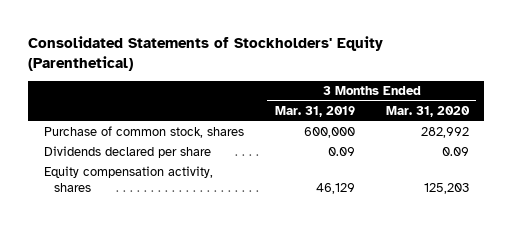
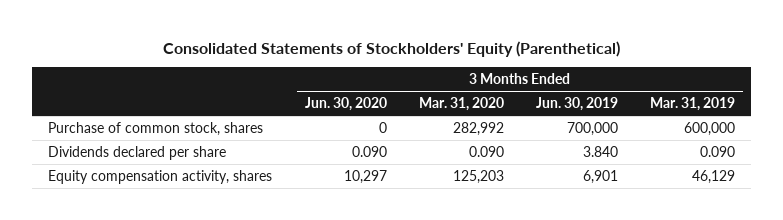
none -> [304,97,387,112] Jun. 30, 2020
none -> [535,97,618,112] Jun. 30, 2019
[327,147,355,157] 0.09 -> [700,145,736,157] 0.090
[441,147,469,157] 0.09 -> [468,145,504,157] 0.090

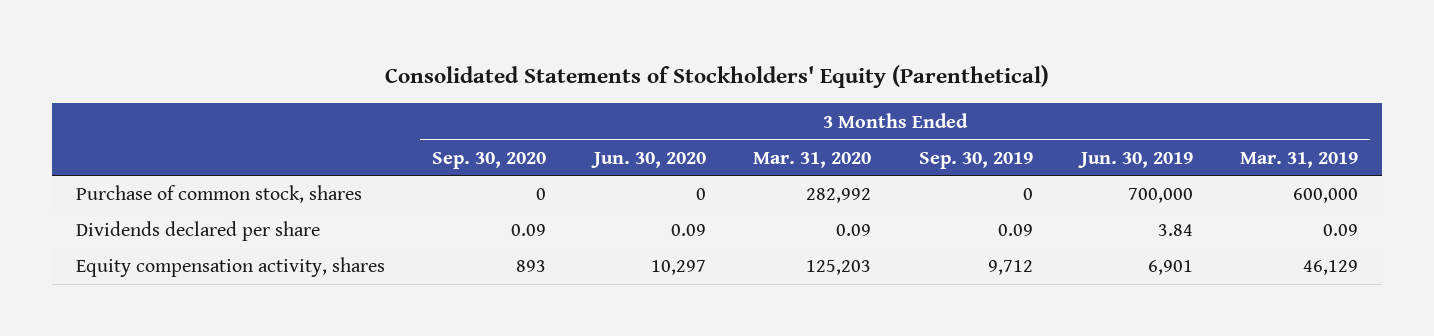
none -> [432,151,547,169] Sep. 30, 2020
none -> [919,151,1034,169] Sep. 30, 2019
[351,145,387,157] 0.090 -> [670,224,706,237] 0.09
[468,145,504,157] 0.090 -> [836,224,872,237] 0.09
[582,145,618,157] 3.840 -> [1157,224,1193,237] 3.84
[700,145,736,157] 0.090 -> [1323,224,1359,237] 0.09

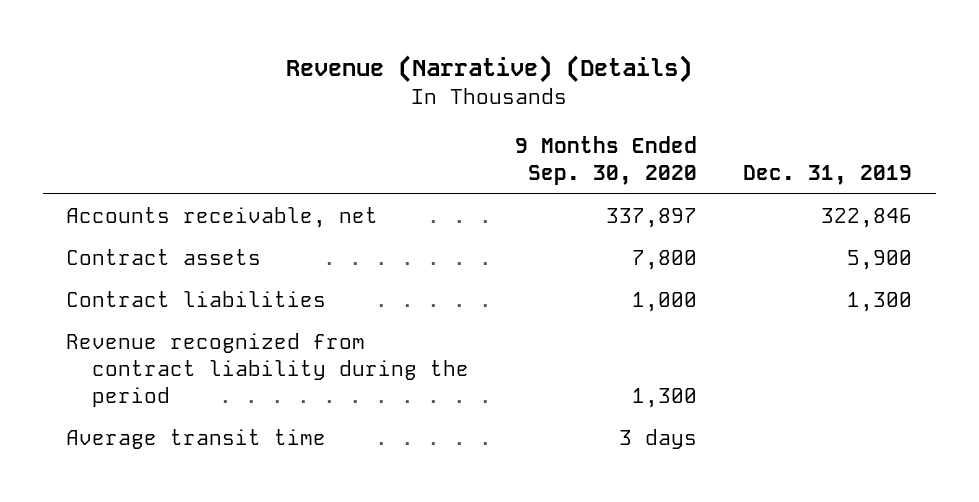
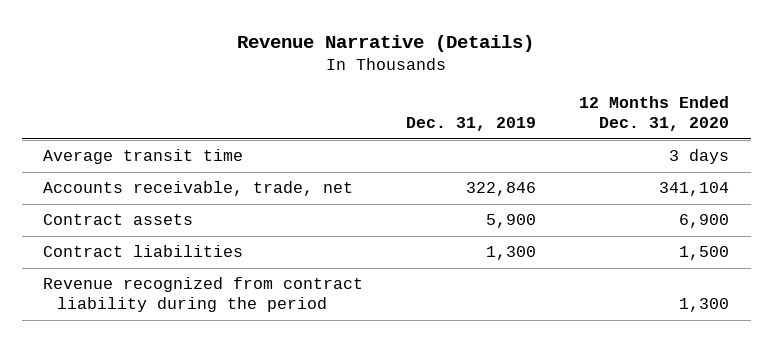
[286,54,693,83] Revenue (Narrative) (Details) -> [237,34,535,52] Revenue Narrative (Details)
[515,136,698,186] 9 Months Ended Sep. 30, 2020 -> none
none -> [579,96,730,132] 12 Months Ended Dec. 31, 2020
[66,429,327,450] Average transit time -> [43,149,244,165] Average transit time
[66,207,379,229] Accounts receivable, net -> [43,181,354,197] Accounts receivable, trade, net

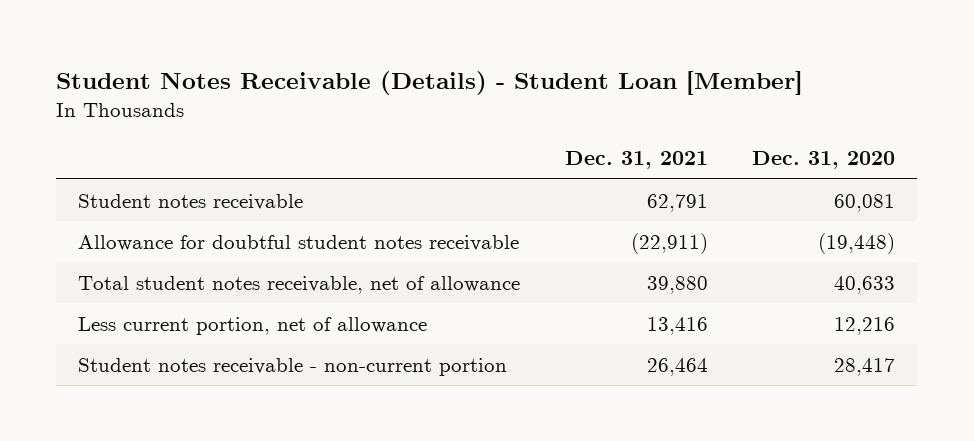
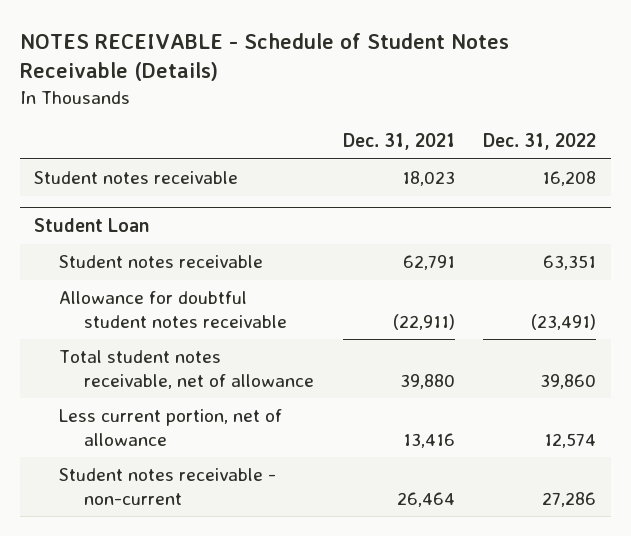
[56,70,804,95] Student Notes Receivable (Details) - Student Loan [Member] -> [20,33,510,82] NOTES RECEIVABLE - Schedule of Student Notes Receivable (Details)
[752,151,896,170] Dec. 31, 2020 -> none
none -> [483,133,597,151] Dec. 31, 2022
none -> [34,171,239,185] Student notes receivable
none -> [34,218,150,233] Student Loan
[78,357,508,376] Student notes receivable - non-current portion -> [59,468,277,505] Student notes receivable - non-current

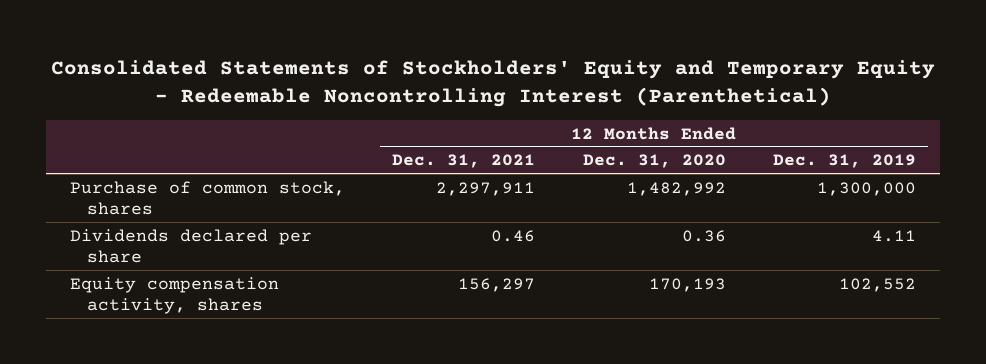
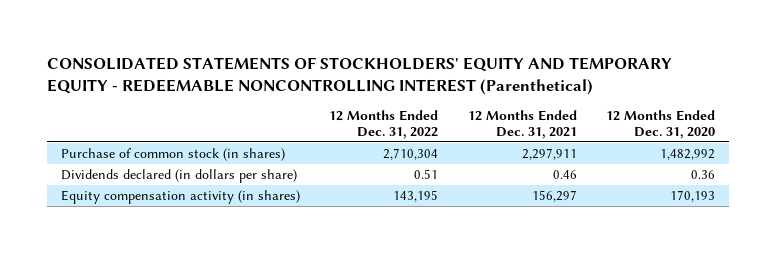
[50,59,935,108] Consolidated Statements of Stockholders' Equity and Temporary Equity - Redeemable Noncontrolling Interest (Parenthetical) -> [46,56,672,95] CONSOLIDATED STATEMENTS OF STOCKHOLDERS' EQUITY AND TEMPORARY EQUITY - REDEEMABLE NONCONTROLLING INTEREST (Parenthetical)
[773,154,917,169] Dec. 31, 2019 -> none
none -> [329,109,439,140] 12 Months Ended Dec. 31, 2022
[69,180,345,215] Purchase of common stock, shares -> [61,147,286,161] Purchase of common stock (in shares)
[69,228,312,263] Dividends declared per share -> [61,168,298,183] Dividends declared (in dollars per share)
[69,276,279,314] Equity compensation activity, shares -> [61,189,301,204] Equity compensation activity (in shares)

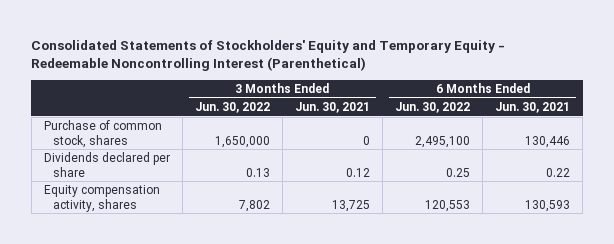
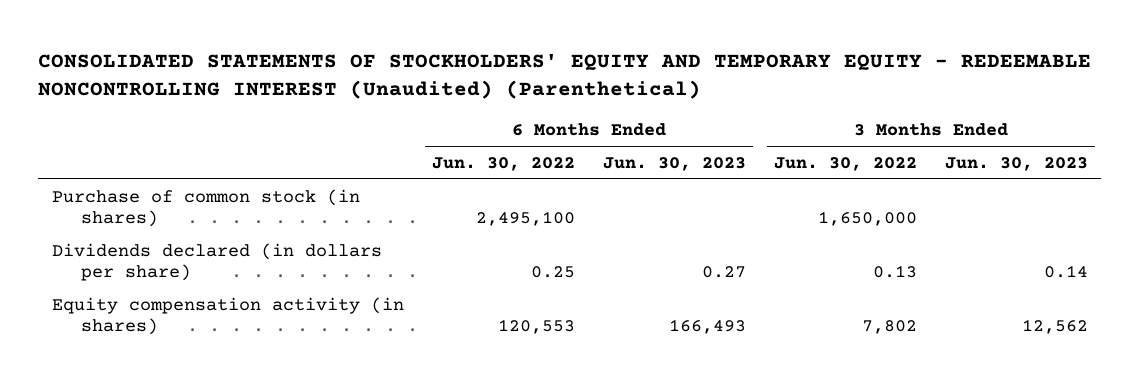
[31,39,506,72] Consolidated Statements of Stockholders' Equity and Temporary Equity - Redeemable Noncontrolling Interest (Parenthetical) -> [38,53,1092,100] CONSOLIDATED STATEMENTS OF STOCKHOLDERS' EQUITY AND TEMPORARY EQUITY - REDEEMABLE NONCONTROLLING INTEREST (Unaudited) (Parenthetical)
[295,101,371,113] Jun. 30, 2021 -> none
[495,101,571,113] Jun. 30, 2021 -> none
none -> [602,156,746,171] Jun. 30, 2023
none -> [944,156,1088,171] Jun. 30, 2023
[43,120,162,148] Purchase of common stock, shares -> [52,188,361,227] Purchase of common stock (in shares)
[43,152,170,177] Dividends declared per share -> [52,242,383,281] Dividends declared (in dollars per share)
[43,185,160,212] Equity compensation activity, shares -> [52,296,405,335] Equity compensation activity (in shares)

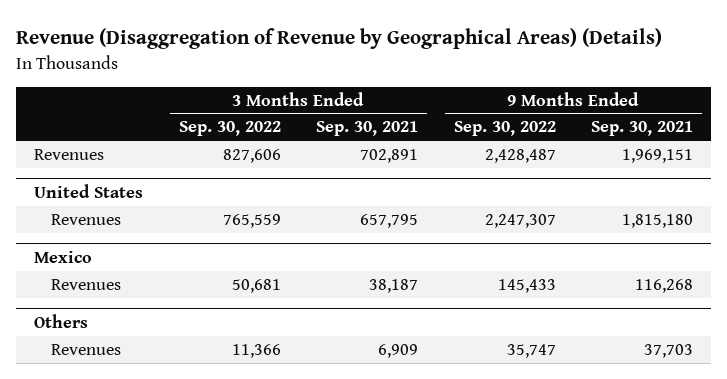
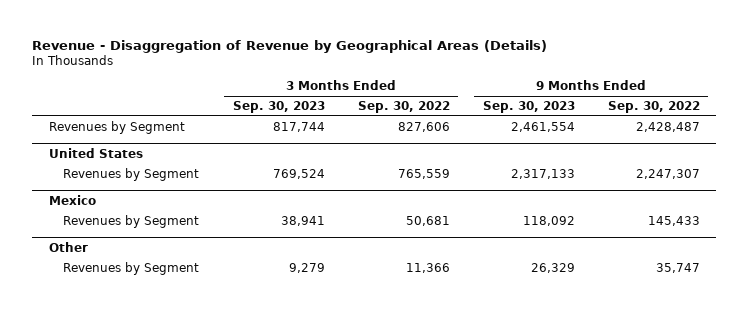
[16,28,663,50] Revenue (Disaggregation of Revenue by Geographical Areas) (Details) -> [32,39,548,53] Revenue - Disaggregation of Revenue by Geographical Areas (Details)
[316,121,419,137] Sep. 30, 2021 -> none
[591,121,694,137] Sep. 30, 2021 -> none
none -> [232,101,325,114] Sep. 30, 2023
none -> [482,101,575,114] Sep. 30, 2023
[34,148,105,160] Revenues -> [48,120,185,134] Revenues by Segment
[51,213,122,225] Revenues -> [63,167,200,181] Revenues by Segment
[51,278,122,290] Revenues -> [63,214,200,228] Revenues by Segment
[34,313,89,328] Others -> [48,241,88,252] Other
[51,343,122,355] Revenues -> [63,261,200,275] Revenues by Segment

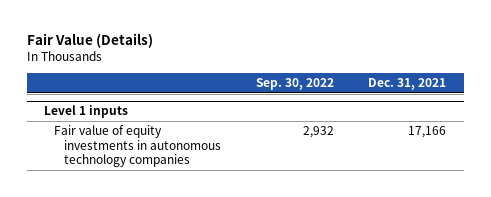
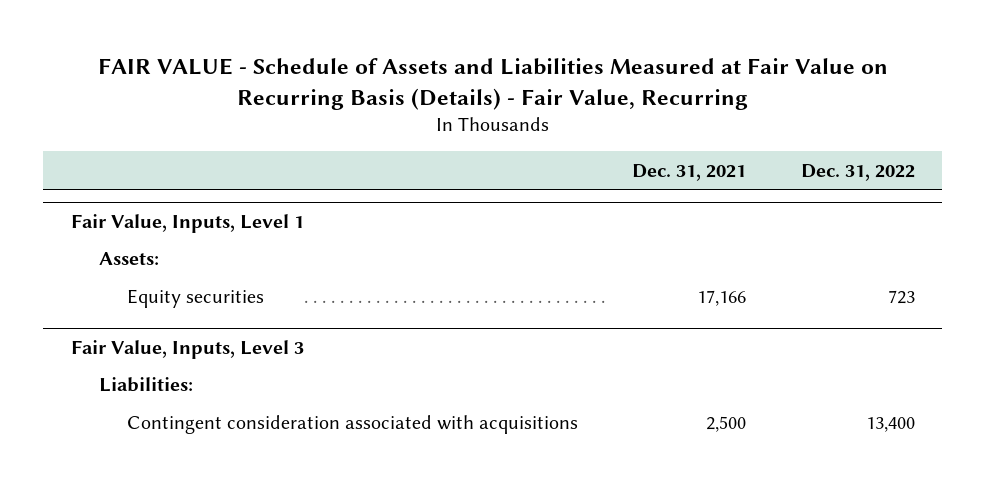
[26,33,153,49] Fair Value (Details) -> [97,57,888,110] FAIR VALUE - Schedule of Assets and Liabilities Measured at Fair Value on Recurring Basis (Details) - Fair Value, Recurring
[255,77,334,90] Sep. 30, 2022 -> none
none -> [801,163,916,181] Dec. 31, 2022
[44,105,129,119] Level 1 inputs -> [70,213,304,233] Fair Value, Inputs, Level 1
none -> [98,252,159,266] Assets:
[54,125,222,167] Fair value of equity investments in autonomous technology companies -> [126,289,264,309] Equity securities
none -> [70,339,304,359] Fair Value, Inputs, Level 3
none -> [98,377,193,393] Liabilities:
none -> [126,415,578,435] Contingent consideration associated with acquisitions

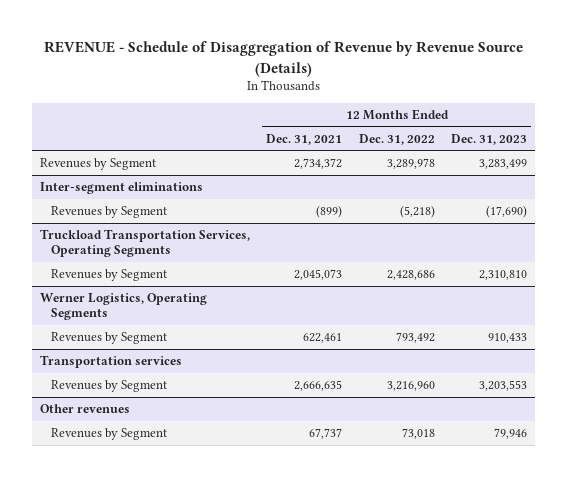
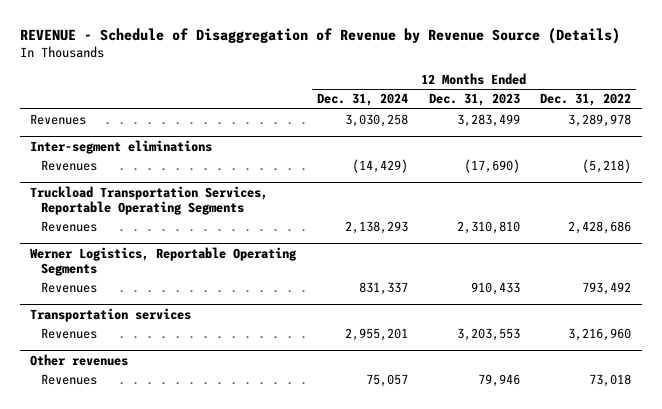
[266,133,343,145] Dec. 31, 2021 -> none
none -> [316,93,408,107] Dec. 31, 2024
[40,157,157,170] Revenues by Segment -> [30,114,87,126] Revenues
[51,205,168,218] Revenues by Segment -> [40,160,97,172] Revenues
[40,228,251,258] Truckload Transportation Services, Operating Segments -> [30,185,269,215] Truckload Transportation Services, Reportable Operating Segments
[51,268,168,281] Revenues by Segment -> [40,221,97,233] Revenues
[40,292,208,321] Werner Logistics, Operating Segments -> [30,246,298,276] Werner Logistics, Reportable Operating Segments
[51,331,168,344] Revenues by Segment -> [40,282,97,294] Revenues
[51,379,168,392] Revenues by Segment -> [40,328,97,340] Revenues
[51,427,168,440] Revenues by Segment -> [40,374,97,386] Revenues

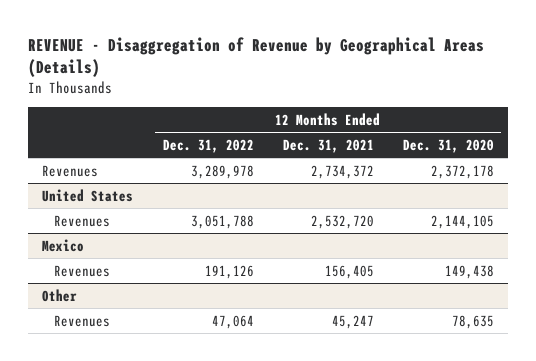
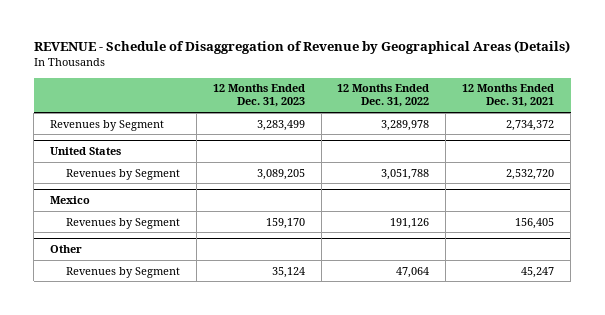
[27,36,484,78] REVENUE - Disaggregation of Revenue by Geographical Areas (Details) -> [33,40,570,55] REVENUE - Schedule of Disaggregation of Revenue by Geographical Areas (Details)
[402,138,494,153] Dec. 31, 2020 -> none
none -> [212,84,305,108] 12 Months Ended Dec. 31, 2023
[42,164,99,177] Revenues -> [50,119,165,131] Revenues by Segment
[53,214,110,227] Revenues -> [65,168,180,180] Revenues by Segment
[53,264,110,277] Revenues -> [65,217,180,229] Revenues by Segment
[53,314,110,327] Revenues -> [65,266,180,278] Revenues by Segment

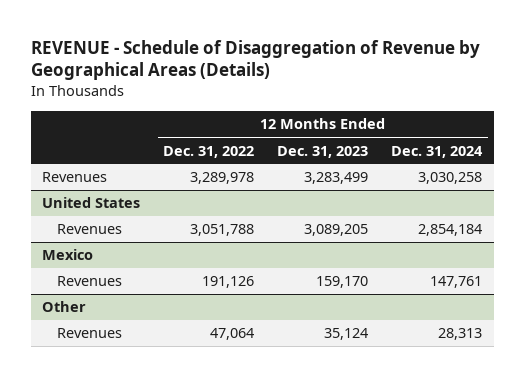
[462,84,555,108] 12 Months Ended Dec. 31, 2021 -> none
none -> [391,145,484,158] Dec. 31, 2024
[50,119,165,131] Revenues by Segment -> [42,172,108,183] Revenues
[65,168,180,180] Revenues by Segment -> [57,224,123,235] Revenues
[65,217,180,229] Revenues by Segment -> [57,276,123,287] Revenues
[65,266,180,278] Revenues by Segment -> [57,328,123,339] Revenues

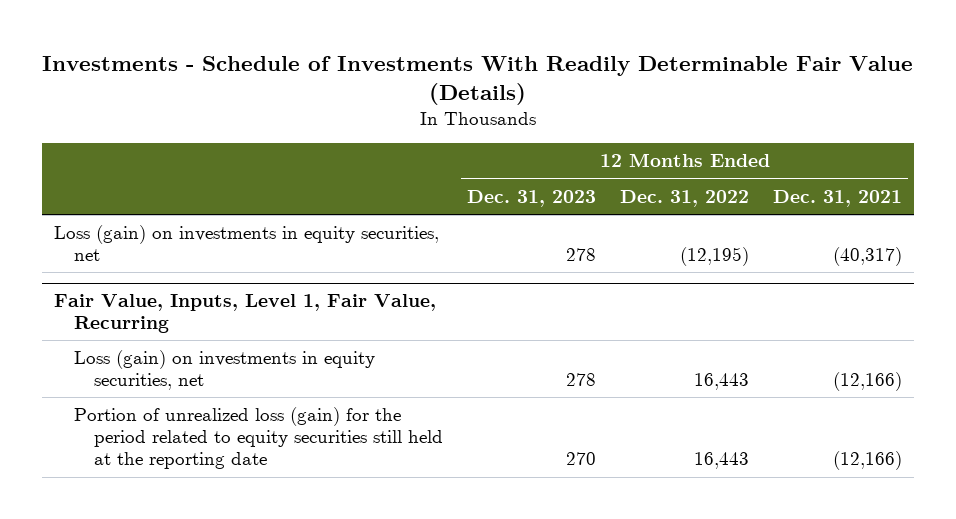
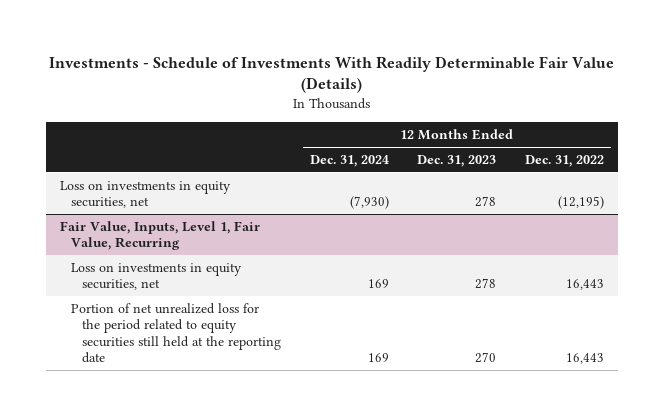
[773,189,903,207] Dec. 31, 2021 -> none
none -> [309,154,389,167] Dec. 31, 2024
[54,225,440,262] Loss (gain) on investments in equity securities, net -> [60,180,232,209] Loss on investments in equity securities, net
[74,350,376,391] Loss (gain) on investments in equity securities, net -> [71,262,243,291] Loss on investments in equity securities, net
[74,407,444,470] Portion of unrealized loss (gain) for the period related to equity securities still held at the reporting date -> [71,302,282,364] Portion of net unrealized loss for the period related to equity securities still held at the reporting date

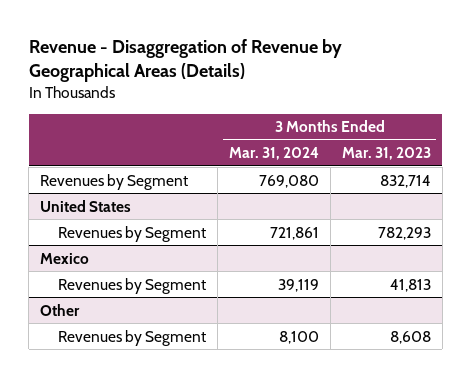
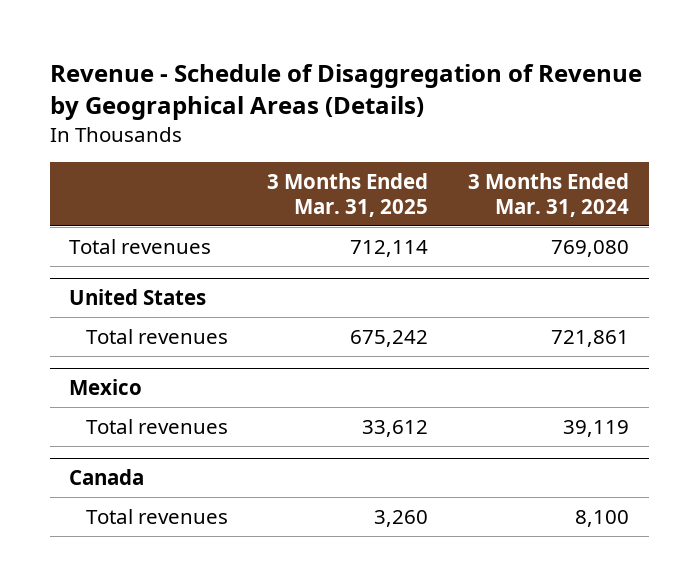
[28,38,342,82] Revenue - Disaggregation of Revenue by Geographical Areas (Details) -> [49,63,642,120] Revenue - Schedule of Disaggregation of Revenue by Geographical Areas (Details)
[341,147,431,161] Mar. 31, 2023 -> none
none -> [267,173,429,218] 3 Months Ended Mar. 31, 2025
[39,173,188,190] Revenues by Segment -> [69,238,212,254] Total revenues
[58,225,207,242] Revenues by Segment -> [85,328,228,344] Total revenues
[39,303,80,316] Other -> none
[58,277,207,294] Revenues by Segment -> [85,418,228,434] Total revenues
none -> [69,469,145,486] Canada
[58,329,207,346] Revenues by Segment -> [85,508,228,524] Total revenues

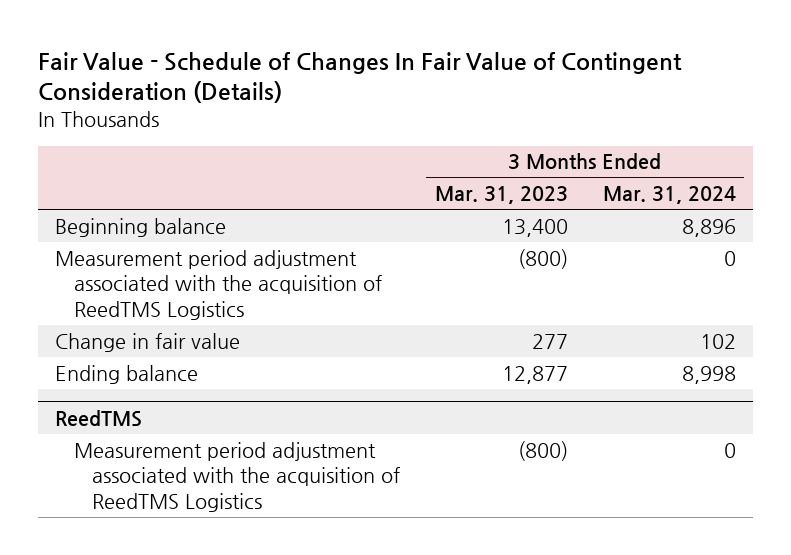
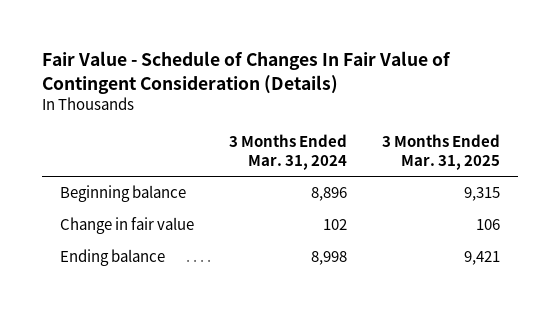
[434,186,568,205] Mar. 31, 2023 -> none
none -> [382,133,501,171] 3 Months Ended Mar. 31, 2025
[55,249,382,320] Measurement period adjustment associated with the acquisition of ReedTMS Logistics -> none
[55,409,143,427] ReedTMS -> none
[73,441,401,512] Measurement period adjustment associated with the acquisition of ReedTMS Logistics -> none

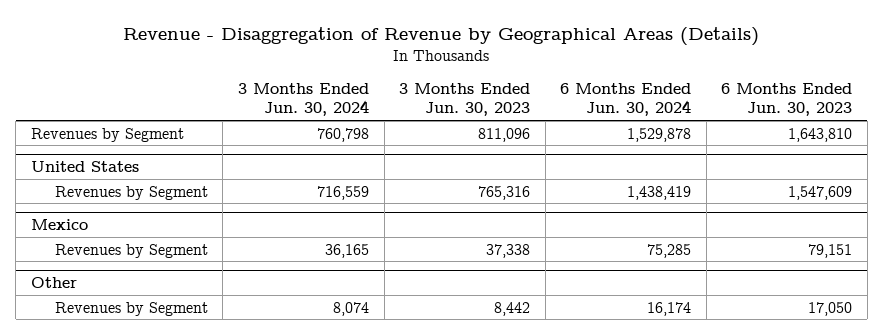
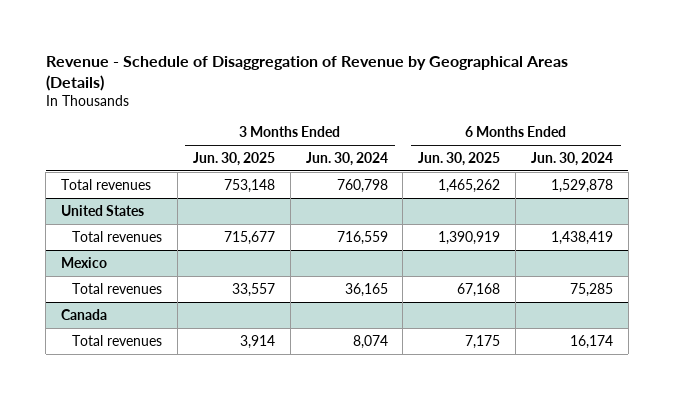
[123,26,760,46] Revenue - Disaggregation of Revenue by Geographical Areas (Details) -> [45,55,568,91] Revenue - Schedule of Disaggregation of Revenue by Geographical Areas (Details)
[399,82,531,117] 3 Months Ended Jun. 30, 2023 -> none
[721,82,853,117] 6 Months Ended Jun. 30, 2023 -> none
none -> [192,151,275,166] Jun. 30, 2025
none -> [418,151,501,166] Jun. 30, 2025
[30,127,184,142] Revenues by Segment -> [60,178,151,190] Total revenues
[54,185,208,200] Revenues by Segment -> [72,230,163,242] Total revenues
[30,277,77,289] Other -> none
[54,243,208,258] Revenues by Segment -> [72,282,163,294] Total revenues
none -> [60,308,107,320] Canada
[54,301,208,316] Revenues by Segment -> [72,334,163,346] Total revenues

